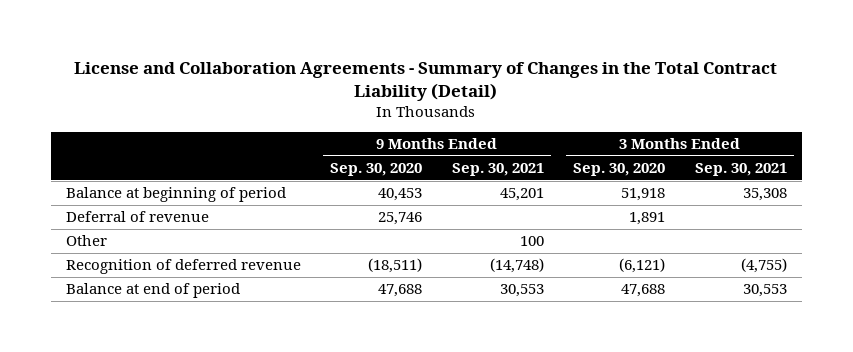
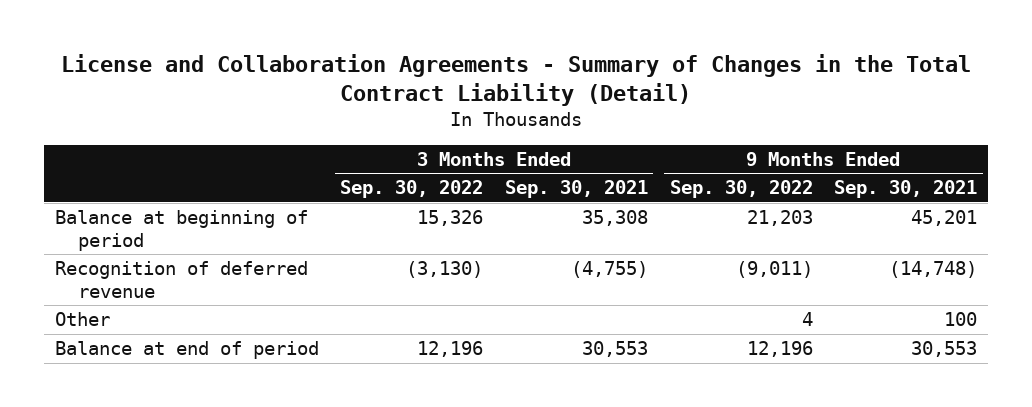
[330,163,423,177] Sep. 30, 2020 -> none
[573,163,666,177] Sep. 30, 2020 -> none
none -> [340,180,484,199] Sep. 30, 2022
none -> [669,180,813,199] Sep. 30, 2022
[65,211,209,223] Deferral of revenue -> none
[65,235,107,247] Other -> [54,312,110,327] Other

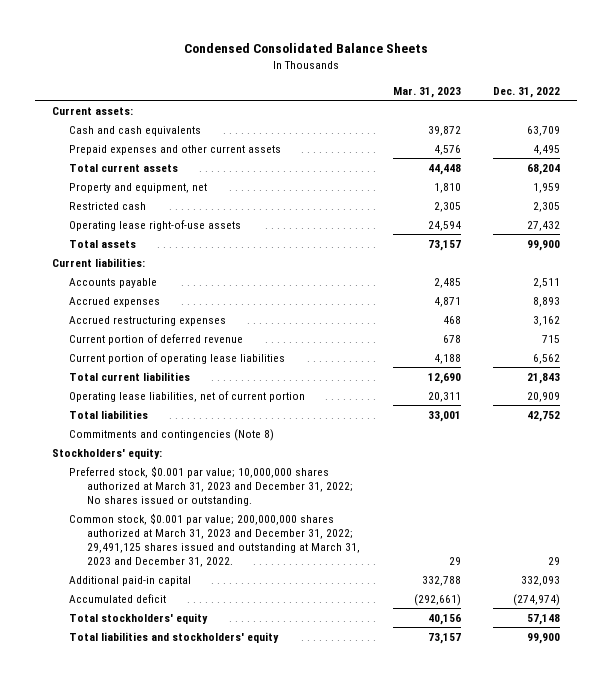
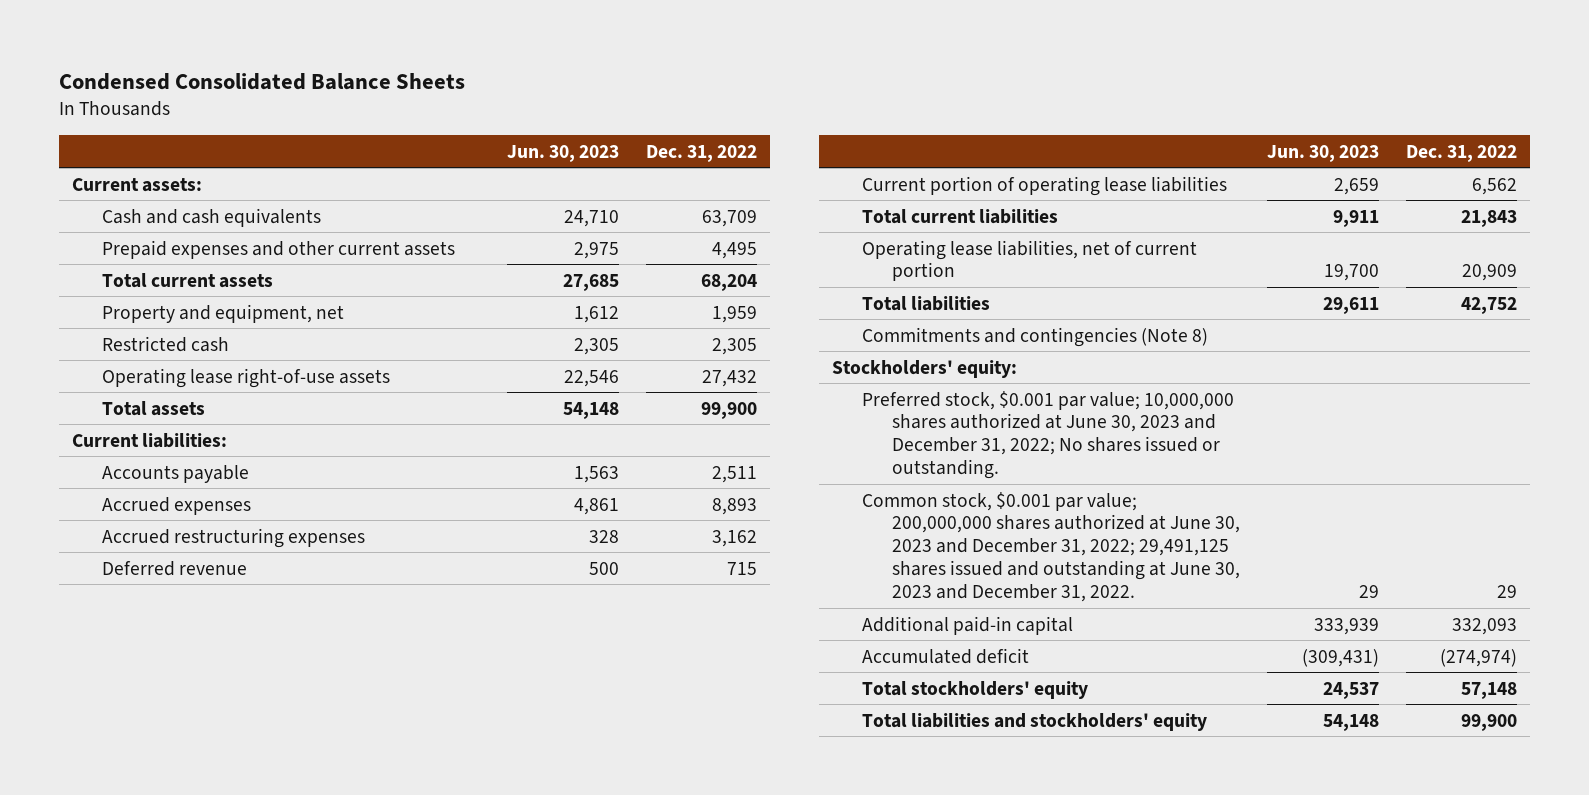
[392,86,461,98] Mar. 31, 2023 -> none
none -> [506,144,619,162] Jun. 30, 2023
[69,333,244,345] Current portion of deferred revenue -> [101,560,247,576] Deferred revenue
[69,465,354,506] Preferred stock, $0.001 par value; 10,000,000 shares authorized at March 31, 2023 and December 31, 2022; No shares issued or outstanding. -> [862,390,1235,480] Preferred stock, $0.001 par value; 10,000,000 shares authorized at June 30, 2023 and December 31, 2022; No shares issued or outstanding.
[69,512,361,567] Common stock, $0.001 par value; 200,000,000 shares authorized at March 31, 2023 and December 31, 2022; 29,491,125 shares issued and outstanding at March 31, 2023 and December 31, 2022. -> [862,491,1241,603] Common stock, $0.001 par value; 200,000,000 shares authorized at June 30, 2023 and December 31, 2022; 29,491,125 shares issued and outstanding at June 30, 2023 and December 31, 2022.

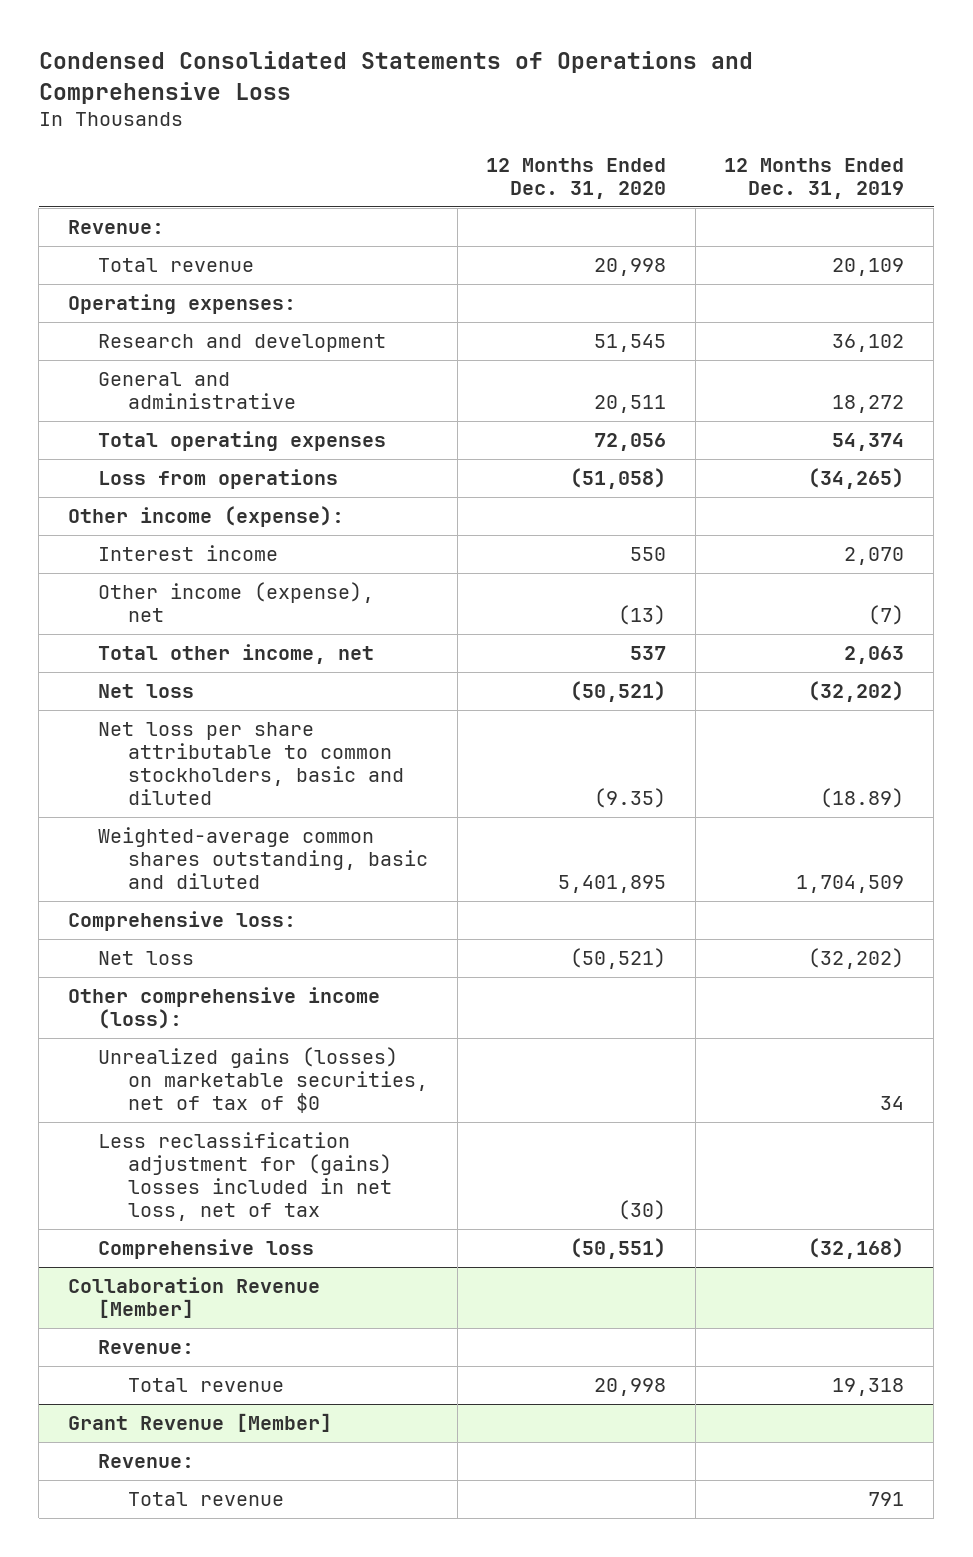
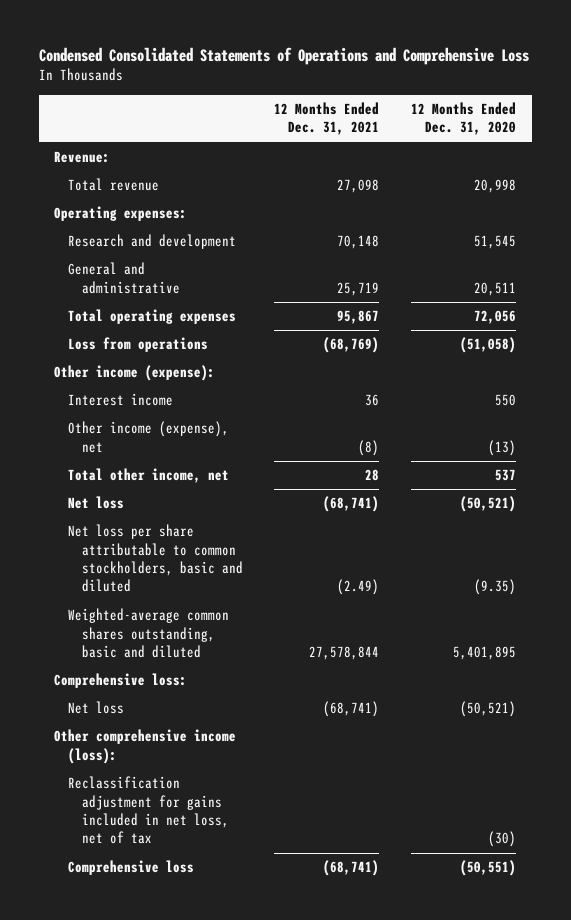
[724,158,905,200] 12 Months Ended Dec. 31, 2019 -> none
none -> [274,102,380,136] 12 Months Ended Dec. 31, 2021
[98,1047,428,1114] Unrealized gains (losses) on marketable securities, net of tax of $0 -> none
[98,1132,392,1222] Less reclassification adjustment for (gains) losses included in net loss, net of tax -> [68,776,229,845] Reclassification adjustment for gains included in net loss, net of tax
[68,1277,321,1319] Collaboration Revenue [Member] -> none
[98,1340,195,1355] Revenue: -> none
[127,1378,284,1393] Total revenue -> none
[68,1413,333,1433] Grant Revenue [Member] -> none
[98,1454,195,1469] Revenue: -> none
[127,1492,284,1507] Total revenue -> none

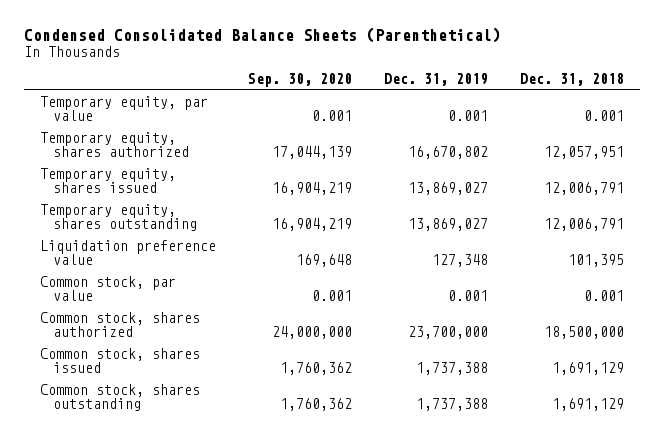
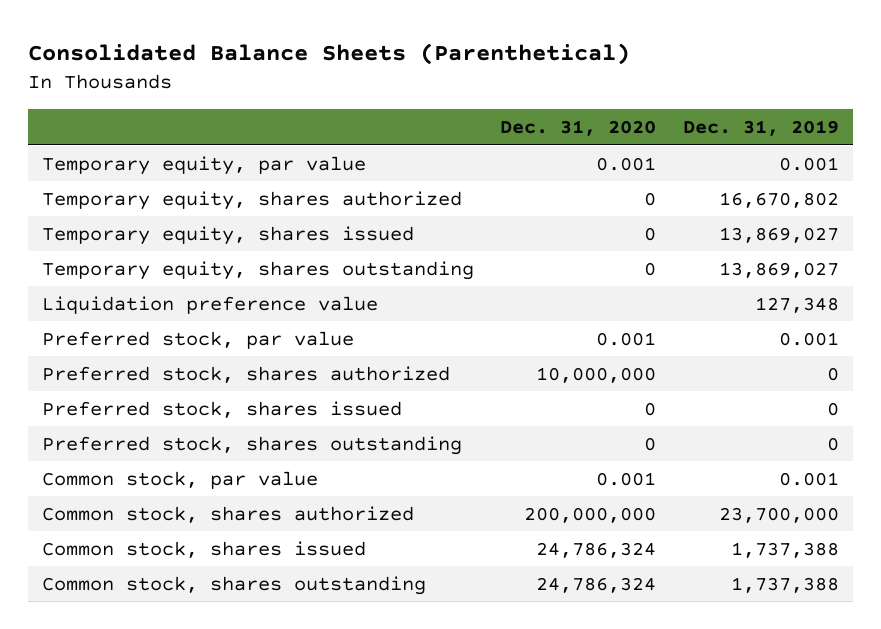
[23,27,501,44] Condensed Consolidated Balance Sheets (Parenthetical) -> [28,43,631,66] Consolidated Balance Sheets (Parenthetical)
[247,73,352,88] Sep. 30, 2020 -> none
[520,73,625,87] Dec. 31, 2018 -> none
none -> [500,119,657,136] Dec. 31, 2020
none -> [41,330,354,349] Preferred stock, par value
none -> [41,365,450,383] Preferred stock, shares authorized
none -> [41,400,402,418] Preferred stock, shares issued
none -> [41,435,462,455] Preferred stock, shares outstanding

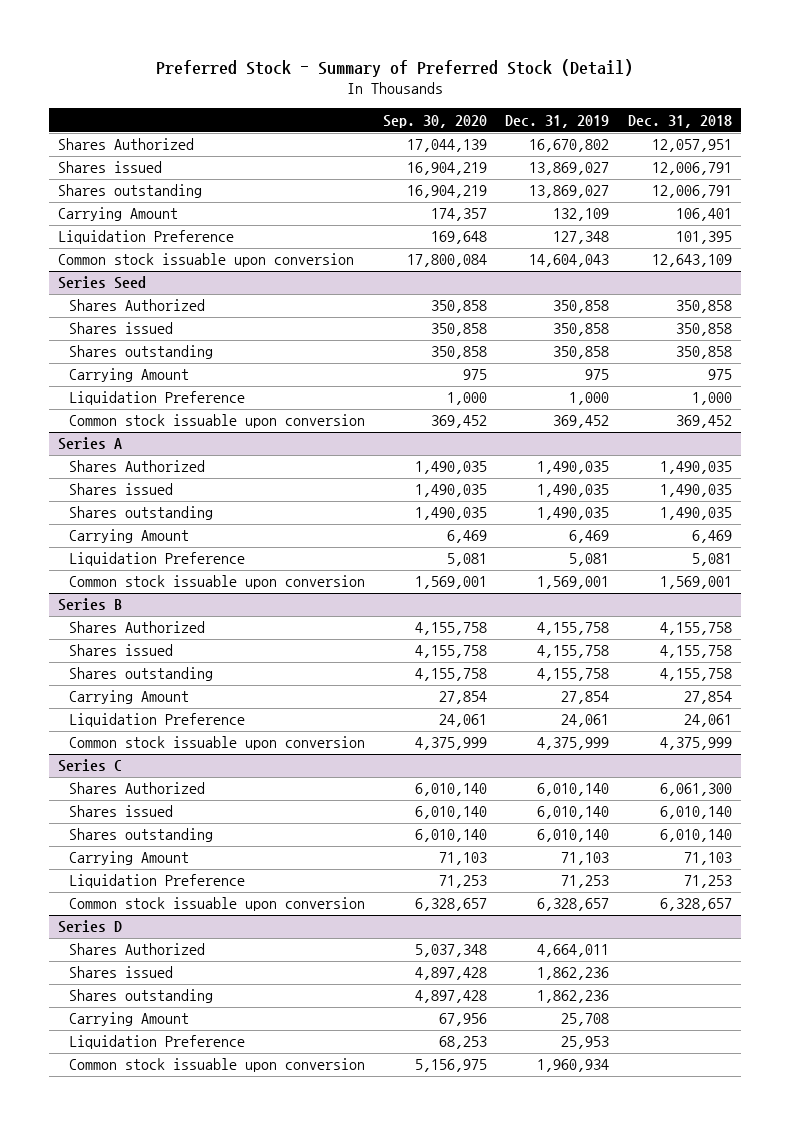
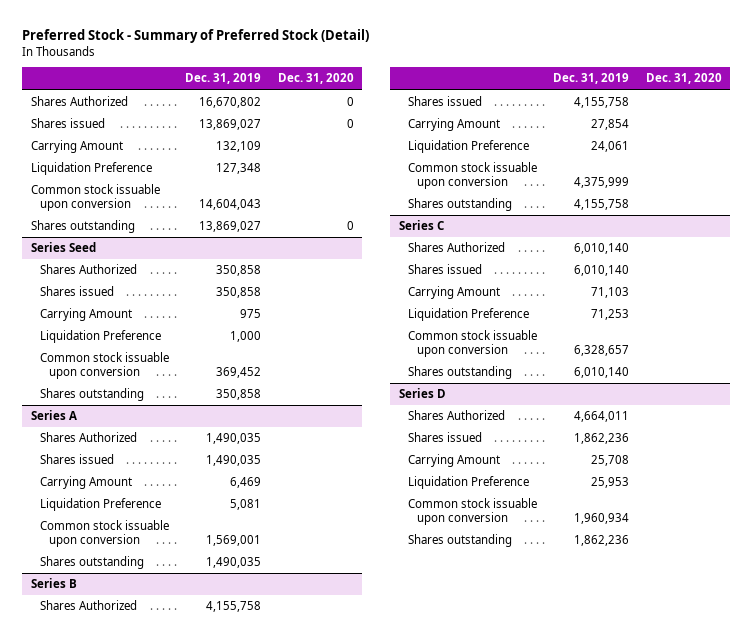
[383,114,488,128] Sep. 30, 2020 -> none
[627,114,732,128] Dec. 31, 2018 -> none
none -> [277,73,354,85] Dec. 31, 2020
[57,184,202,199] Shares outstanding -> [30,220,135,234] Shares outstanding
[68,345,213,360] Shares outstanding -> [39,388,144,402] Shares outstanding
[68,506,213,521] Shares outstanding -> [39,556,144,570] Shares outstanding
[68,667,213,682] Shares outstanding -> [407,198,512,212] Shares outstanding
[68,828,213,843] Shares outstanding -> [407,366,512,380] Shares outstanding
[68,989,213,1004] Shares outstanding -> [407,534,512,548] Shares outstanding

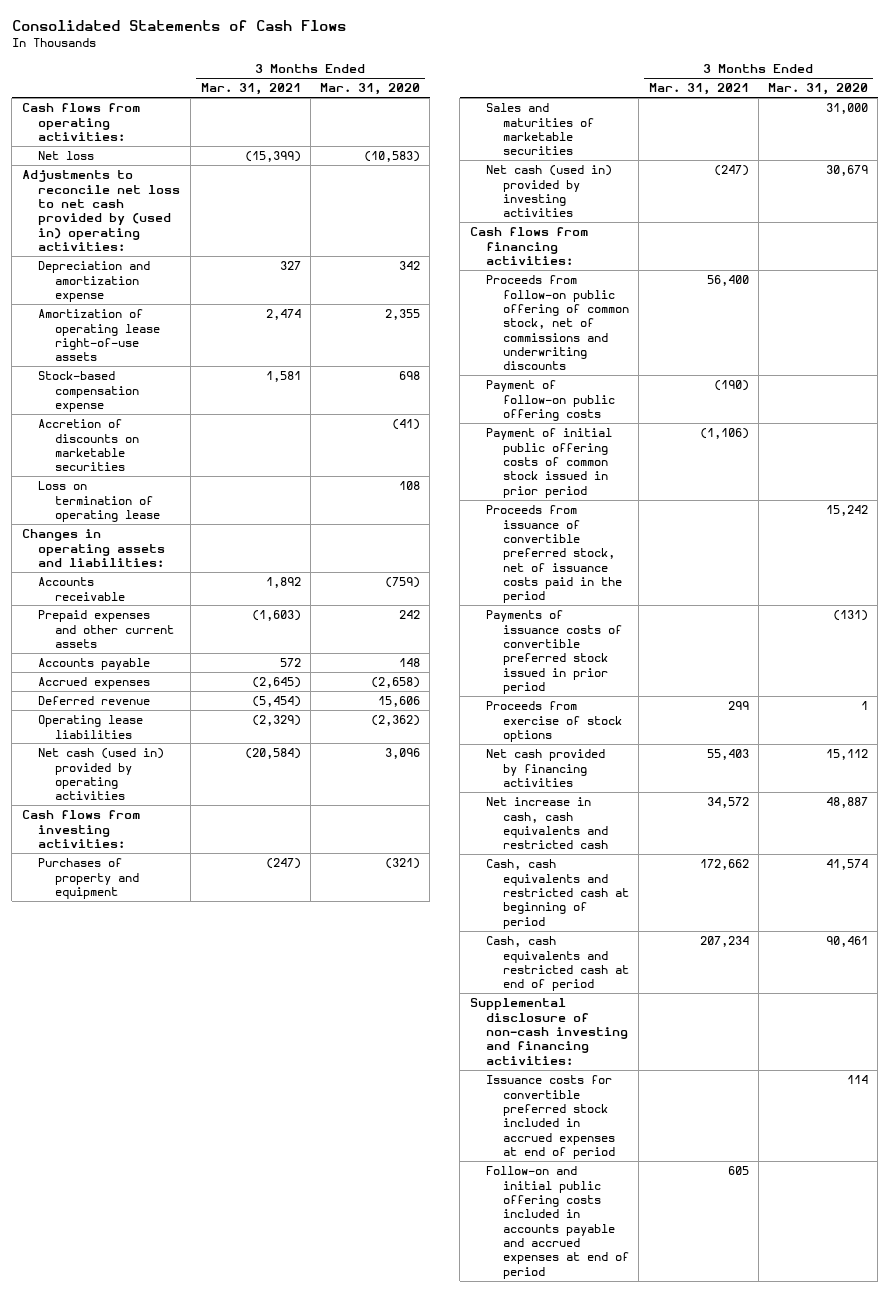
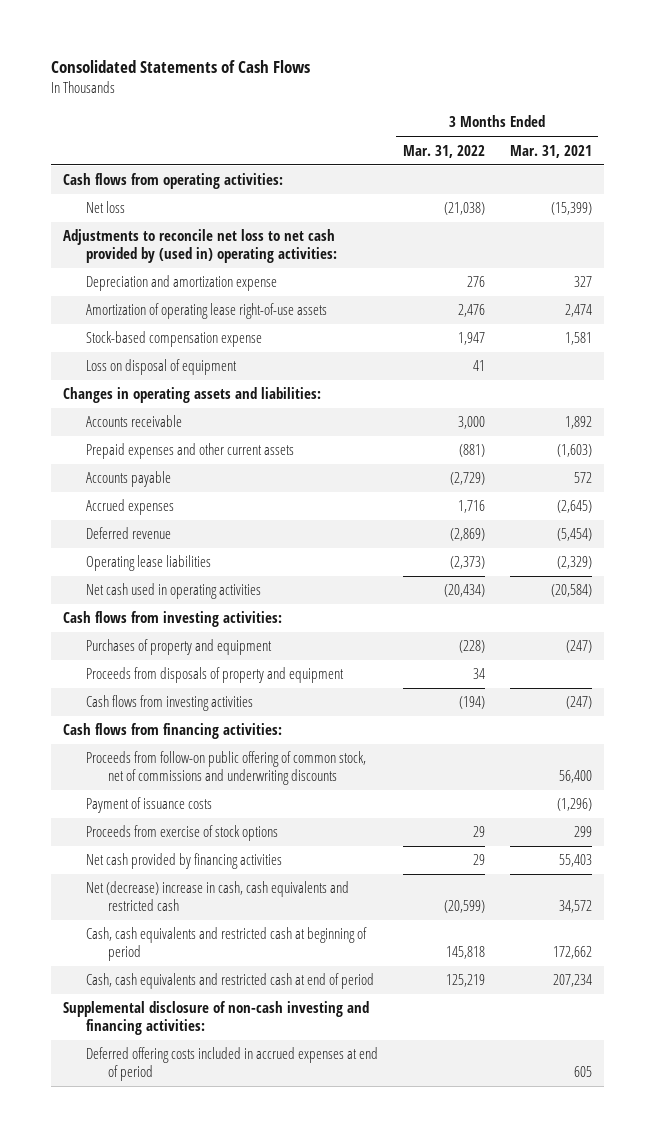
[320,83,421,96] Mar. 31, 2020 -> none
none -> [402,144,485,158] Mar. 31, 2022
[38,419,140,472] Accretion of discounts on marketable securities -> none
[38,481,161,522] Loss on termination of operating lease -> none
none -> [85,359,237,376] Loss on disposal of equipment
[38,748,165,801] Net cash (used in) provided by operating activities -> [85,583,261,600] Net cash used in operating activities
[486,103,595,156] Sales and maturities of marketable securities -> none
none -> [85,667,344,684] Proceeds from disposals of property and equipment
[486,165,613,218] Net cash (used in) provided by investing activities -> [85,695,253,712] Cash flows from investing activities
[486,380,616,421] Payment of follow-on public offering costs -> none
[486,428,613,498] Payment of initial public offering costs of common stock issued in prior period -> none
[486,505,623,604] Proceeds from issuance of convertible preferred stock, net of issuance costs paid in the period -> none
[486,610,623,695] Payments of issuance costs of convertible preferred stock issued in prior period -> none
none -> [85,797,212,814] Payment of issuance costs
[486,797,609,850] Net increase in cash, cash equivalents and restricted cash -> [85,881,349,912] Net (decrease) increase in cash, cash equivalents and restricted cash
[486,1075,616,1160] Issuance costs for convertible preferred stock included in accrued expenses at end of period -> none
[486,1166,630,1279] Follow-on and initial public offering costs included in accounts payable and accrued expenses at end of period -> [85,1047,378,1082] Deferred offering costs included in accrued expenses at end of period

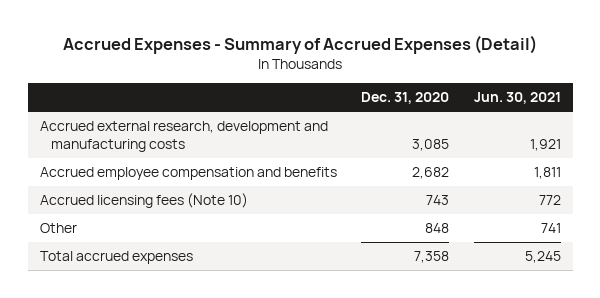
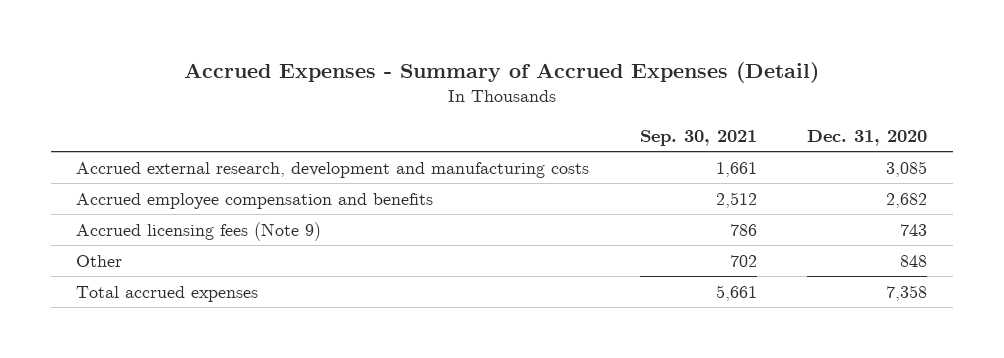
[473,92,561,105] Jun. 30, 2021 -> none
none -> [639,129,757,146] Sep. 30, 2021
[39,193,248,209] Accrued licensing fees (Note 10) -> [76,221,322,241] Accrued licensing fees (Note 9)

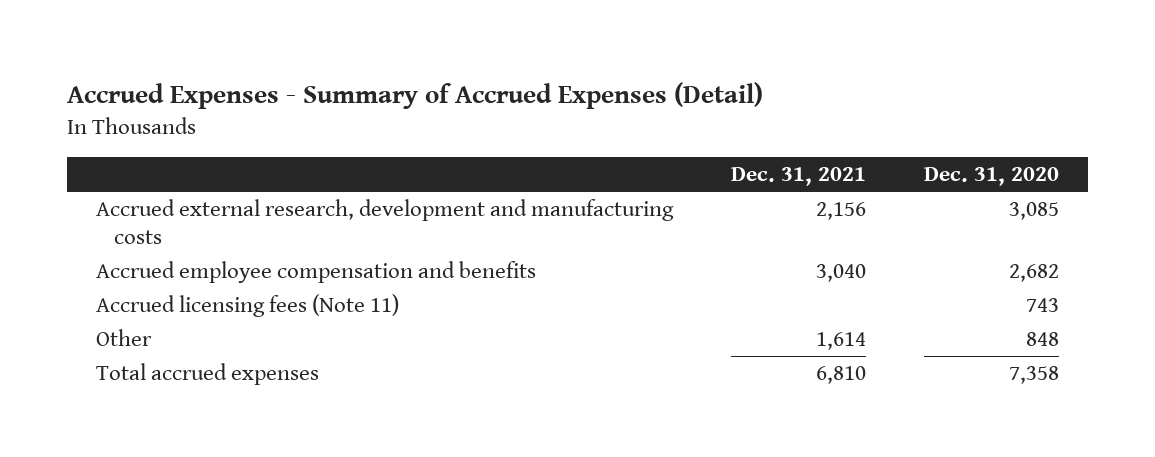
[639,129,757,146] Sep. 30, 2021 -> none
none -> [731,167,867,187] Dec. 31, 2021
[76,221,322,241] Accrued licensing fees (Note 9) -> [96,294,400,318] Accrued licensing fees (Note 11)

